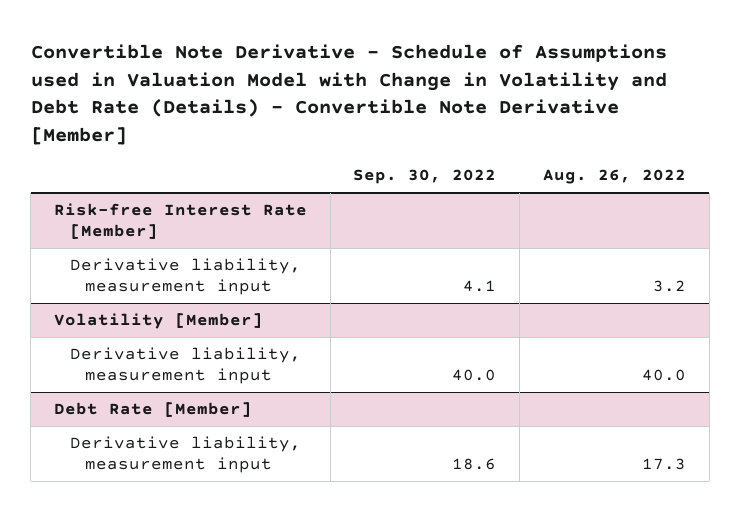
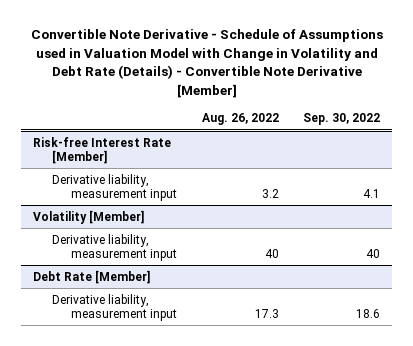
[452,368,497,381] 40.0 -> [366,248,381,258] 40
[642,368,687,381] 40.0 -> [264,248,279,258] 40

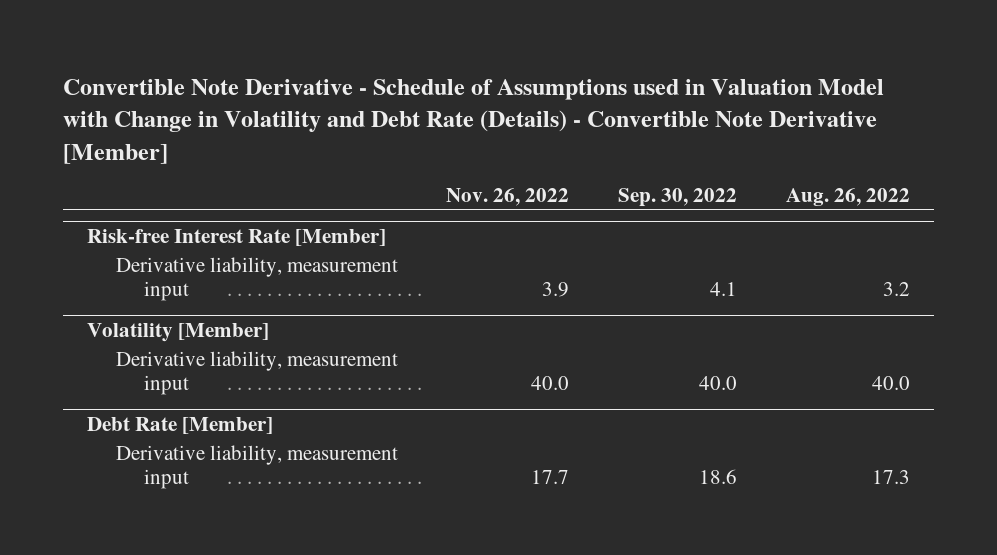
none -> [446,187,570,206] Nov. 26, 2022
[264,248,279,258] 40 -> [871,376,910,391] 40.0
[366,248,381,258] 40 -> [699,376,738,391] 40.0

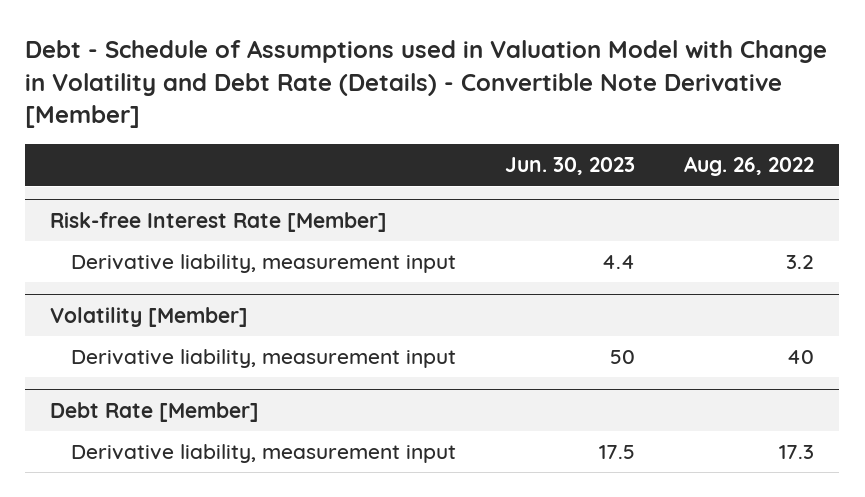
[62,79,884,164] Convertible Note Derivative - Schedule of Assumptions used in Valuation Model with Change in Volatility and Debt Rate (Details) - Convertible Note Derivative [Member] -> [25,40,828,129] Debt - Schedule of Assumptions used in Valuation Model with Change in Volatility and Debt Rate (Details) - Convertible Note Derivative [Member]
[446,187,570,206] Nov. 26, 2022 -> none
[618,187,738,207] Sep. 30, 2022 -> none
none -> [505,157,636,176] Jun. 30, 2023
[871,376,910,391] 40.0 -> [787,350,815,365] 40

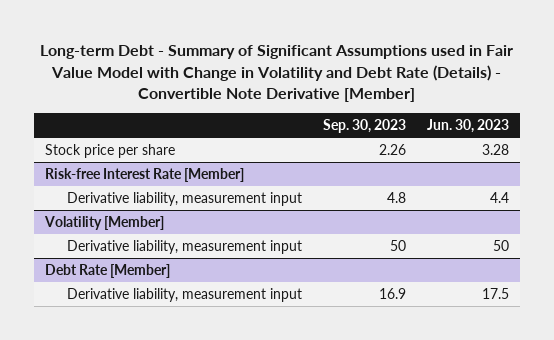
[25,40,828,129] Debt - Schedule of Assumptions used in Valuation Model with Change in Volatility and Debt Rate (Details) - Convertible Note Derivative [Member] -> [40,44,514,103] Long-term Debt - Summary of Significant Assumptions used in Fair Value Model with Change in Volatility and Debt Rate (Details) - Convertible Note Derivative [Member]
[684,156,815,177] Aug. 26, 2022 -> none
none -> [323,119,407,134] Sep. 30, 2023
none -> [44,143,175,158] Stock price per share

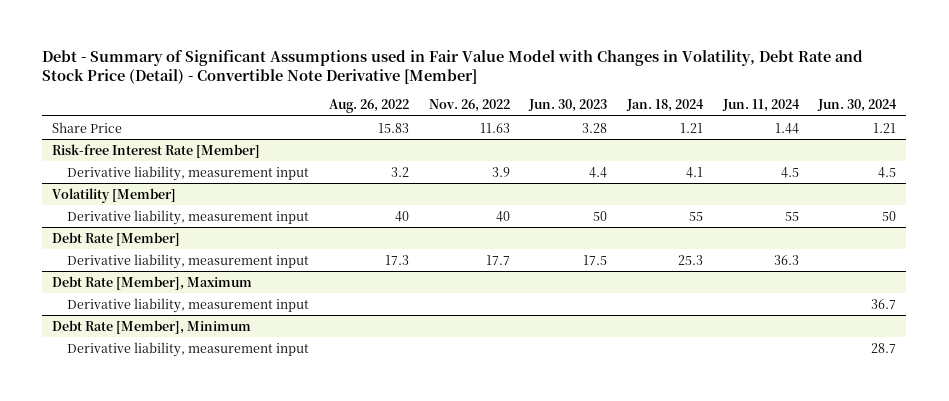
[40,44,514,103] Long-term Debt - Summary of Significant Assumptions used in Fair Value Model with Change in Volatility and Debt Rate (Details) - Convertible Note Derivative [Member] -> [42,49,864,84] Debt - Summary of Significant Assumptions used in Fair Value Model with Changes in Volatility, Debt Rate and Stock Price (Detail) - Convertible Note Derivative [Member]
[323,119,407,134] Sep. 30, 2023 -> none
none -> [328,99,409,114] Aug. 26, 2022
none -> [428,99,510,113] Nov. 26, 2022
none -> [625,99,704,113] Jan. 18, 2024
none -> [721,99,800,113] Jun. 11, 2024
none -> [817,99,898,113] Jun. 30, 2024
[44,143,175,158] Stock price per share -> [52,121,123,133] Share Price
none -> [52,275,253,290] Debt Rate [Member], Maximum
none -> [67,297,310,313] Derivative liability, measurement input
none -> [52,319,252,334] Debt Rate [Member], Minimum
none -> [67,341,310,357] Derivative liability, measurement input

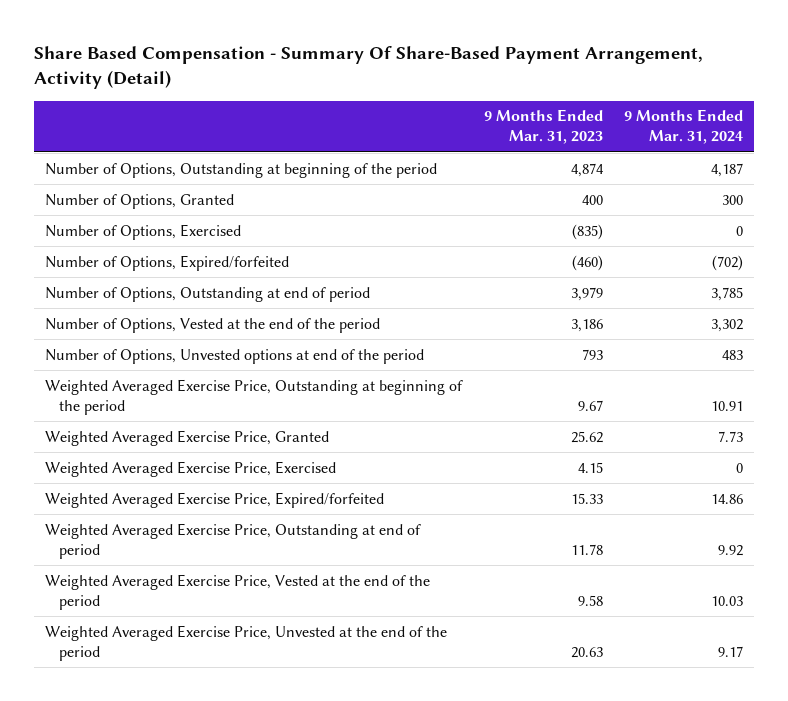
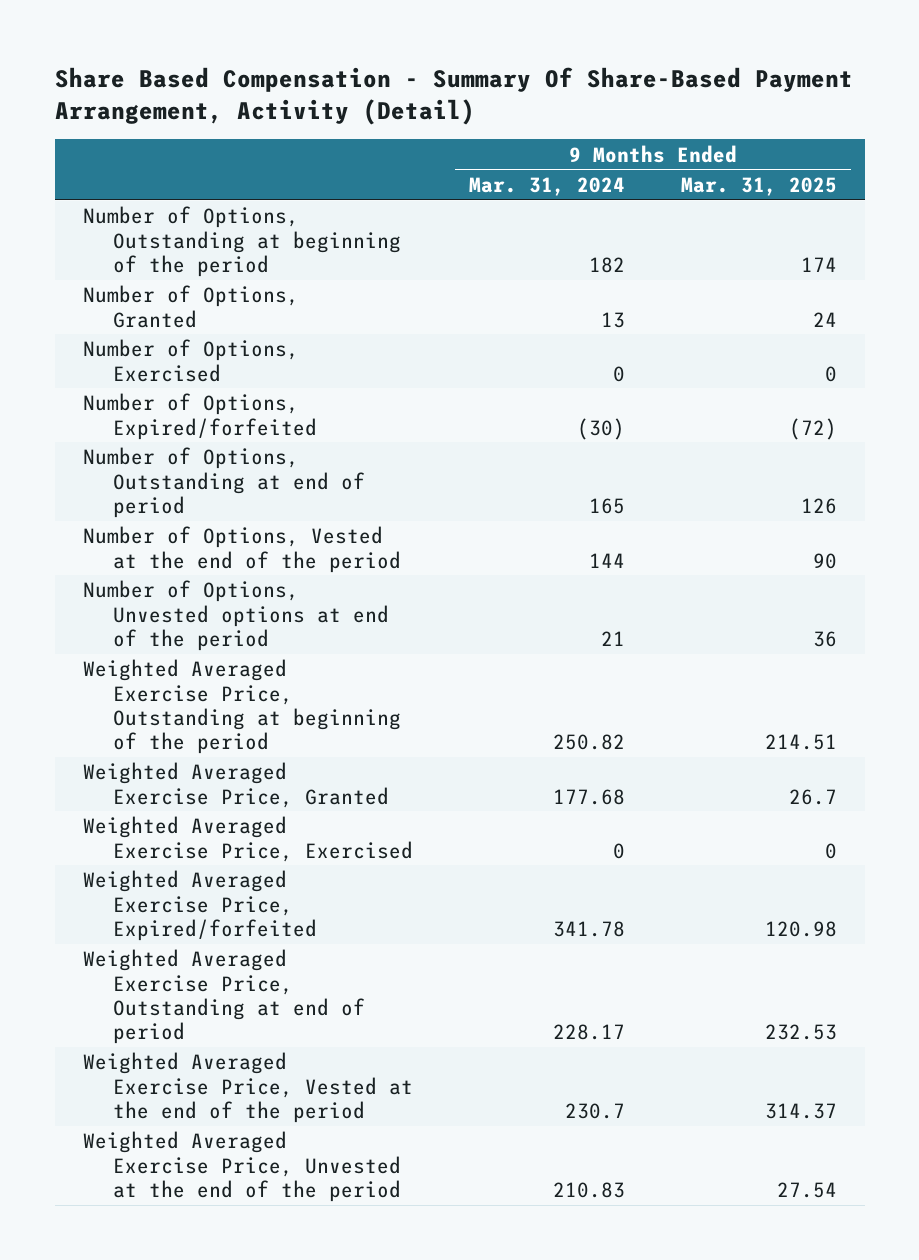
[483,109,603,145] 9 Months Ended Mar. 31, 2023 -> none
none -> [680,176,837,196] Mar. 31, 2025
[711,162,744,177] 4,187 -> [588,256,625,273] 182
[722,194,744,205] 300 -> [600,311,625,328] 13
[712,254,744,271] (702) -> [576,417,625,440] (30)
[711,286,744,301] 3,785 -> [588,497,625,514] 165
[711,318,744,332] 3,302 -> [588,552,625,568] 144
[722,349,744,360] 483 -> [600,630,625,646] 21
[711,400,744,411] 10.91 -> [552,733,625,750] 250.82
[718,430,744,442] 7.73 -> [552,788,625,805] 177.68
[711,493,744,504] 14.86 -> [552,920,625,937] 341.78
[718,544,744,556] 9.92 -> [552,1023,625,1040] 228.17
[711,595,744,606] 10.03 -> [564,1102,625,1119] 230.7
[718,645,744,657] 9.17 -> [552,1181,625,1198] 210.83

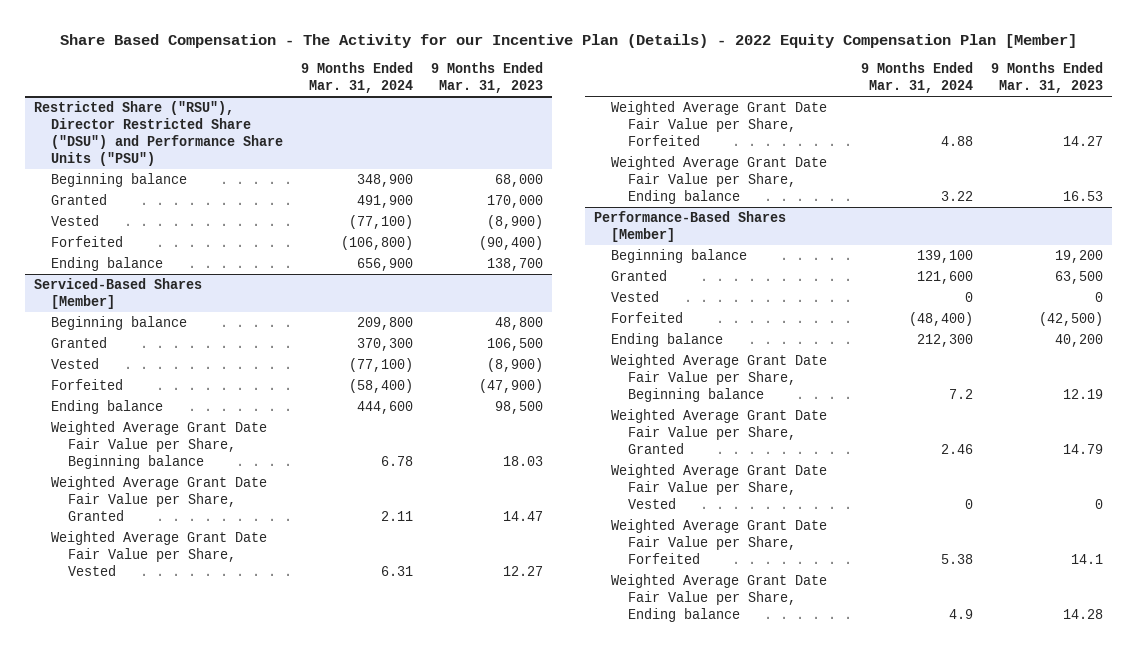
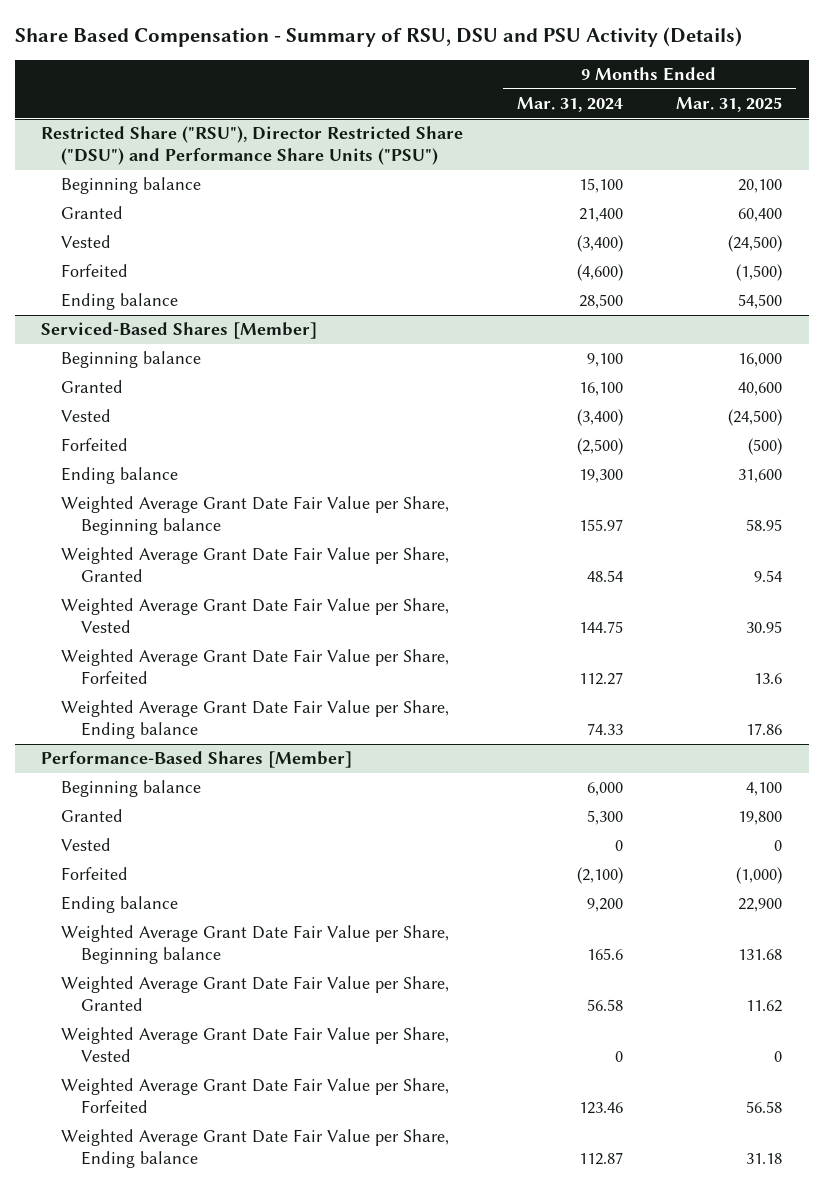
[59,34,1077,49] Share Based Compensation - The Activity for our Incentive Plan (Details) - 2022 Equity Compensation Plan [Member] -> [14,27,742,48] Share Based Compensation - Summary of RSU, DSU and PSU Activity (Details)
[430,62,543,94] 9 Months Ended Mar. 31, 2023 -> none
none -> [676,97,783,113] Mar. 31, 2025
[356,173,413,187] 348,900 -> [578,178,623,194] 15,100
[356,194,413,208] 491,900 -> [578,208,623,223] 21,400
[348,214,413,229] (77,100) -> [576,235,623,253] (3,400)
[340,235,413,250] (106,800) -> [576,264,623,282] (4,600)
[356,257,413,271] 656,900 -> [578,294,623,310] 28,500
[356,316,413,330] 209,800 -> [586,353,623,368] 9,100
[356,337,413,351] 370,300 -> [578,382,623,397] 16,100
[348,357,413,372] (77,100) -> [576,409,623,427] (3,400)
[348,378,413,393] (58,400) -> [576,438,623,456] (2,500)
[356,400,413,414] 444,600 -> [578,469,623,484] 19,300
[380,456,413,467] 6.78 -> [578,519,623,532] 155.97
[380,511,413,522] 2.11 -> [586,570,623,583] 48.54
[380,566,413,577] 6.31 -> [578,621,623,634] 144.75
[941,136,974,147] 4.88 -> [578,672,623,686] 112.27
[941,191,974,202] 3.22 -> [586,723,623,736] 74.33
[917,249,974,263] 139,100 -> [586,782,623,797] 6,000
[917,270,974,284] 121,600 -> [586,810,623,826] 5,300
[909,311,974,326] (48,400) -> [576,867,623,885] (2,100)
[917,333,974,347] 212,300 -> [586,898,623,913] 9,200
[949,389,974,400] 7.2 -> [586,948,623,961] 165.6
[941,444,974,455] 2.46 -> [586,999,623,1012] 56.58
[941,554,974,565] 5.38 -> [578,1102,623,1115] 123.46
[949,609,974,620] 4.9 -> [578,1152,623,1166] 112.87

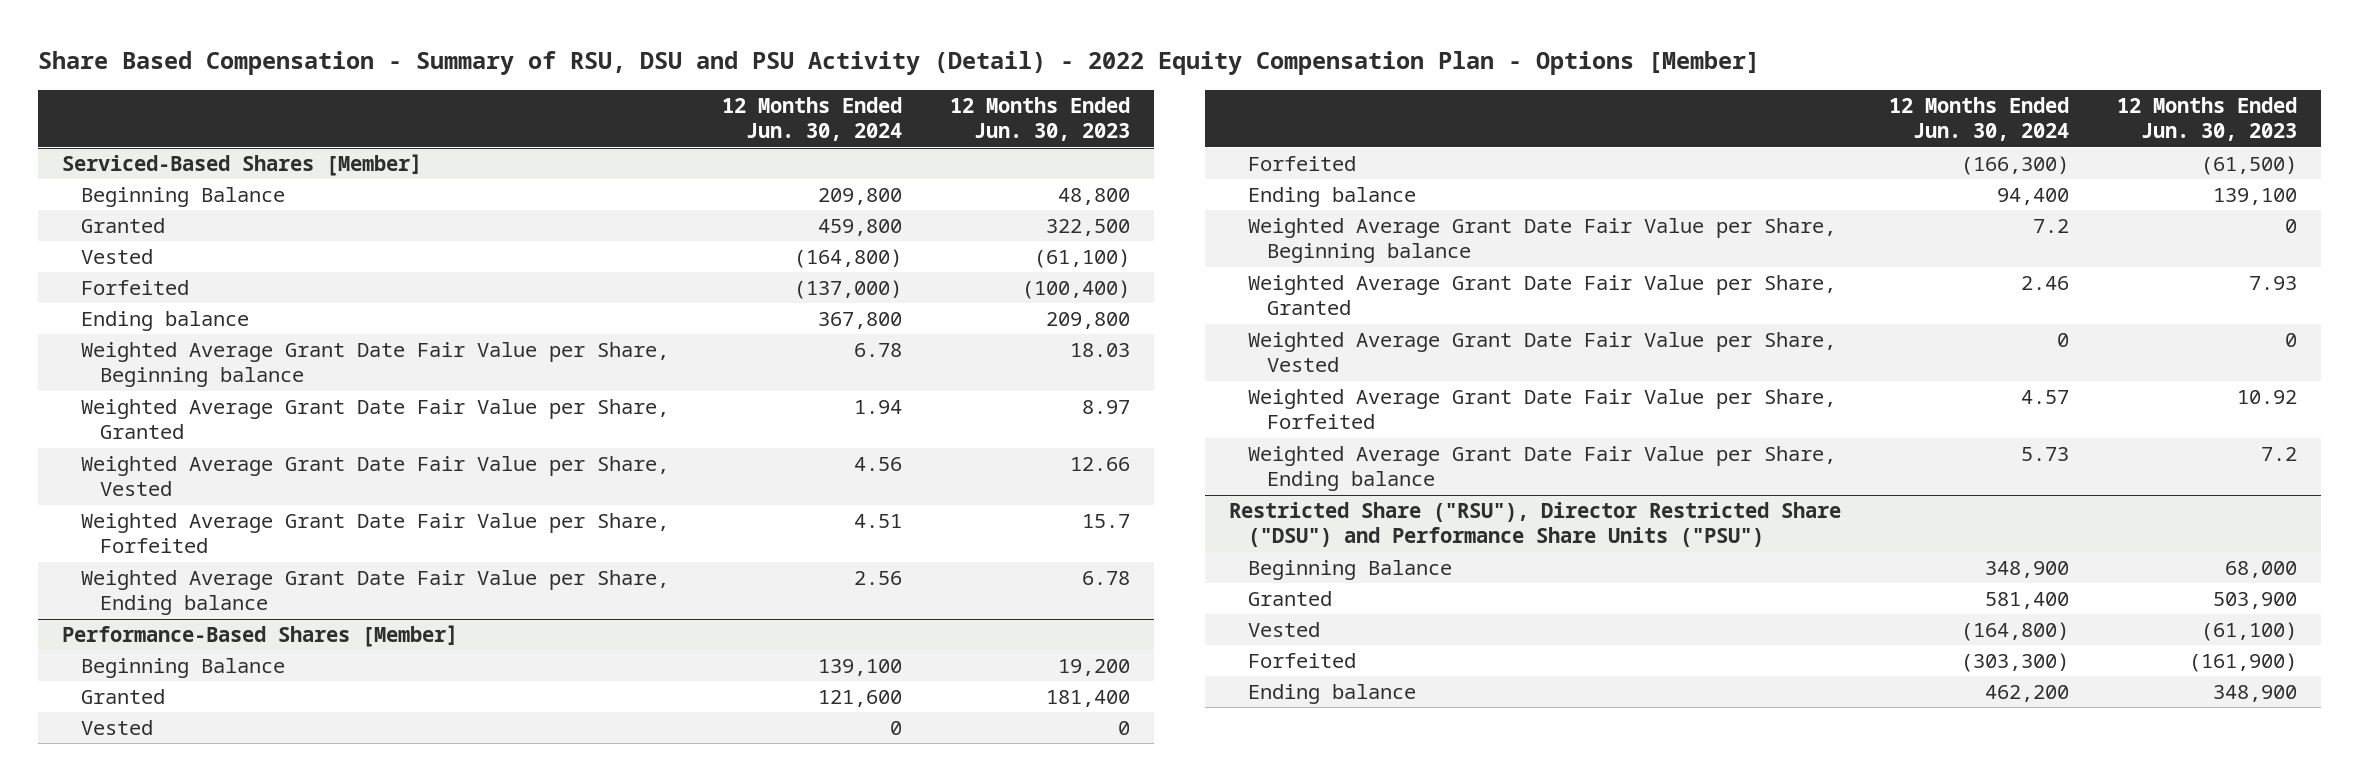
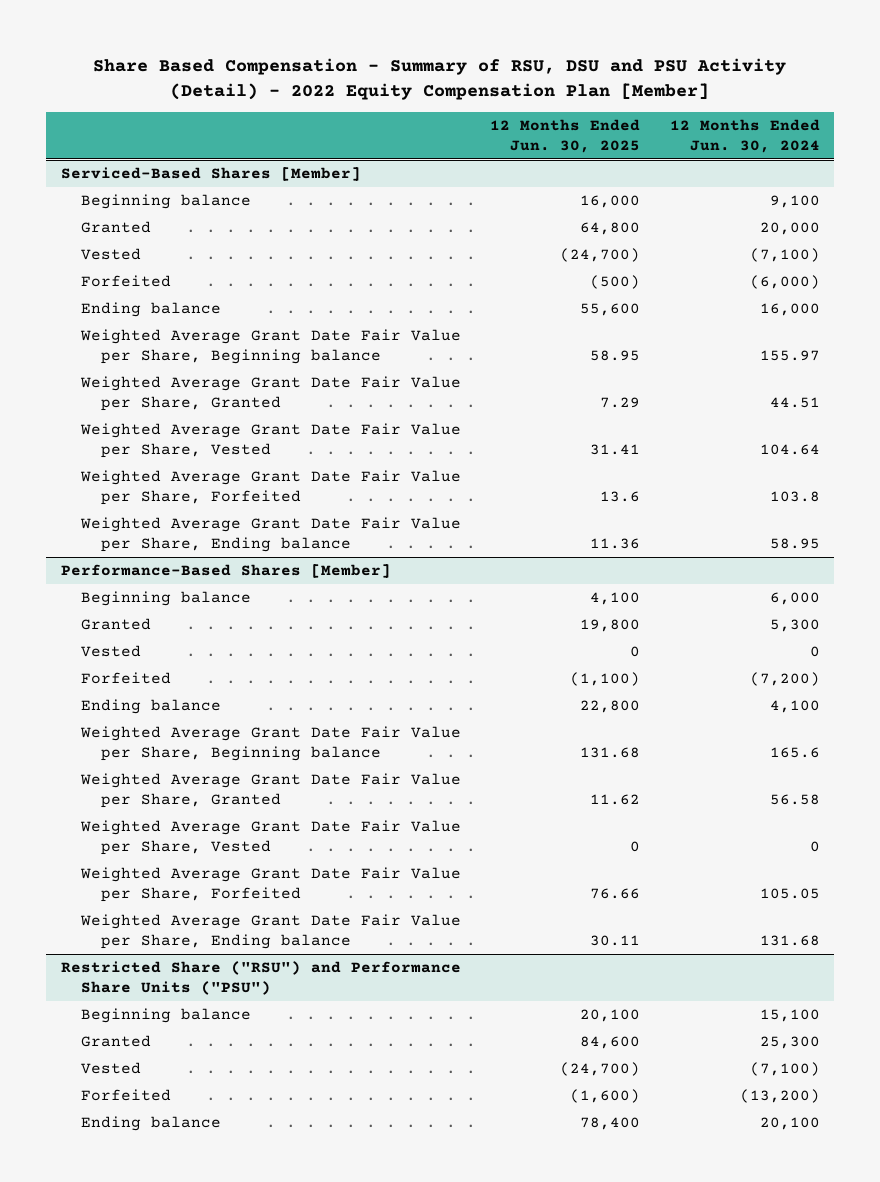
[37,51,1760,76] Share Based Compensation - Summary of RSU, DSU and PSU Activity (Detail) - 2022 Equity Compensation Plan - Options [Member] -> [93,57,787,100] Share Based Compensation - Summary of RSU, DSU and PSU Activity (Detail) - 2022 Equity Compensation Plan [Member]
[949,96,1130,142] 12 Months Ended Jun. 30, 2023 -> none
none -> [490,119,641,153] 12 Months Ended Jun. 30, 2025
[80,186,285,207] Beginning Balance -> [80,194,251,210] Beginning balance
[817,187,902,205] 209,800 -> [769,195,820,209] 9,100
[817,218,902,236] 459,800 -> [759,222,820,236] 20,000
[793,248,902,268] (164,800) -> [749,248,820,263] (7,100)
[793,279,902,299] (137,000) -> [749,275,820,290] (6,000)
[817,311,902,329] 367,800 -> [759,303,820,317] 16,000
[853,342,902,357] 6.78 -> [759,349,820,361] 155.97
[853,399,902,414] 1.94 -> [769,396,820,408] 44.51
[853,456,902,471] 4.56 -> [759,443,820,455] 104.64
[853,513,902,528] 4.51 -> [769,490,820,502] 103.8
[853,570,902,585] 2.56 -> [769,537,820,549] 58.95
[80,657,285,678] Beginning Balance -> [80,591,251,607] Beginning balance
[817,658,902,676] 139,100 -> [769,592,820,606] 6,000
[817,689,902,707] 121,600 -> [769,619,820,633] 5,300
[1961,155,2070,175] (166,300) -> [749,672,820,687] (7,200)
[1997,187,2070,205] 94,400 -> [769,700,820,714] 4,100
[2033,218,2070,233] 7.2 -> [769,746,820,758] 165.6
[2021,275,2070,290] 2.46 -> [769,793,820,805] 56.58
[2021,389,2070,404] 4.57 -> [759,887,820,899] 105.05
[2021,446,2070,461] 5.73 -> [759,934,820,946] 131.68
[1229,501,1842,548] Restricted Share ("RSU"), Director Restricted Share ("DSU") and Performance Share Units ("PSU") -> [60,961,461,995] Restricted Share ("RSU") and Performance Share Units ("PSU")
[1248,559,1453,580] Beginning Balance -> [80,1008,251,1024] Beginning balance
[1985,560,2070,578] 348,900 -> [759,1009,820,1023] 15,100
[1985,591,2070,609] 581,400 -> [759,1036,820,1050] 25,300
[1961,621,2070,641] (164,800) -> [749,1062,820,1077] (7,100)
[1961,652,2070,672] (303,300) -> [739,1089,820,1104] (13,200)
[1985,684,2070,702] 462,200 -> [759,1117,820,1131] 20,100

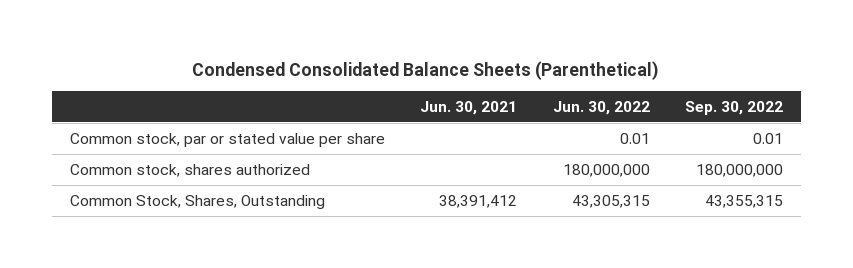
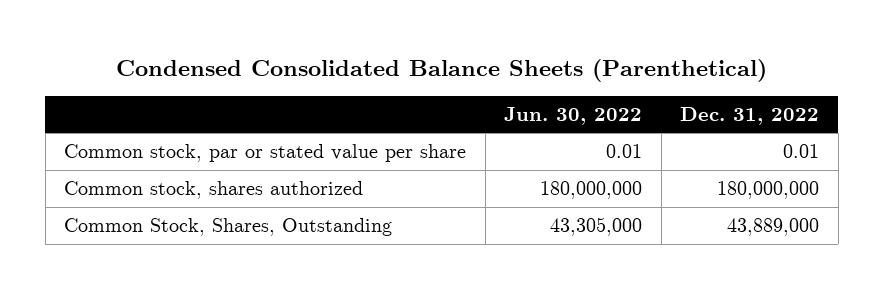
[420,100,518,115] Jun. 30, 2021 -> none
[685,100,784,115] Sep. 30, 2022 -> none
none -> [680,106,820,125] Dec. 31, 2022
[571,194,650,208] 43,305,315 -> [550,217,643,237] 43,305,000

